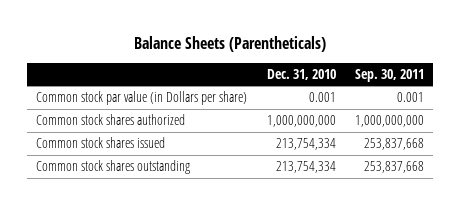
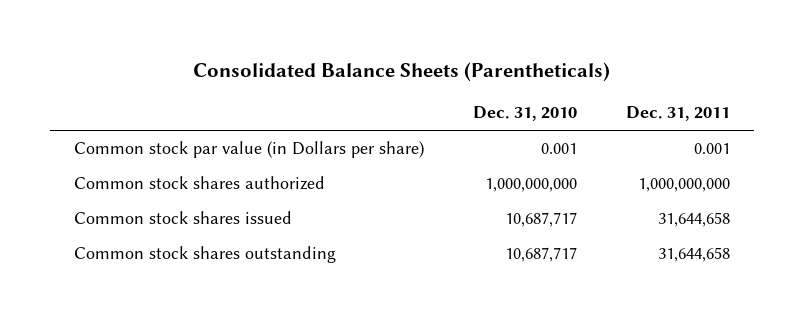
[134,35,327,52] Balance Sheets (Parentheticals) -> [192,62,610,83] Consolidated Balance Sheets (Parentheticals)
[354,69,424,83] Sep. 30, 2011 -> none
none -> [625,106,730,122] Dec. 31, 2011
[275,138,336,151] 213,754,334 -> [504,212,577,228] 10,687,717
[275,161,336,174] 213,754,334 -> [504,247,577,263] 10,687,717

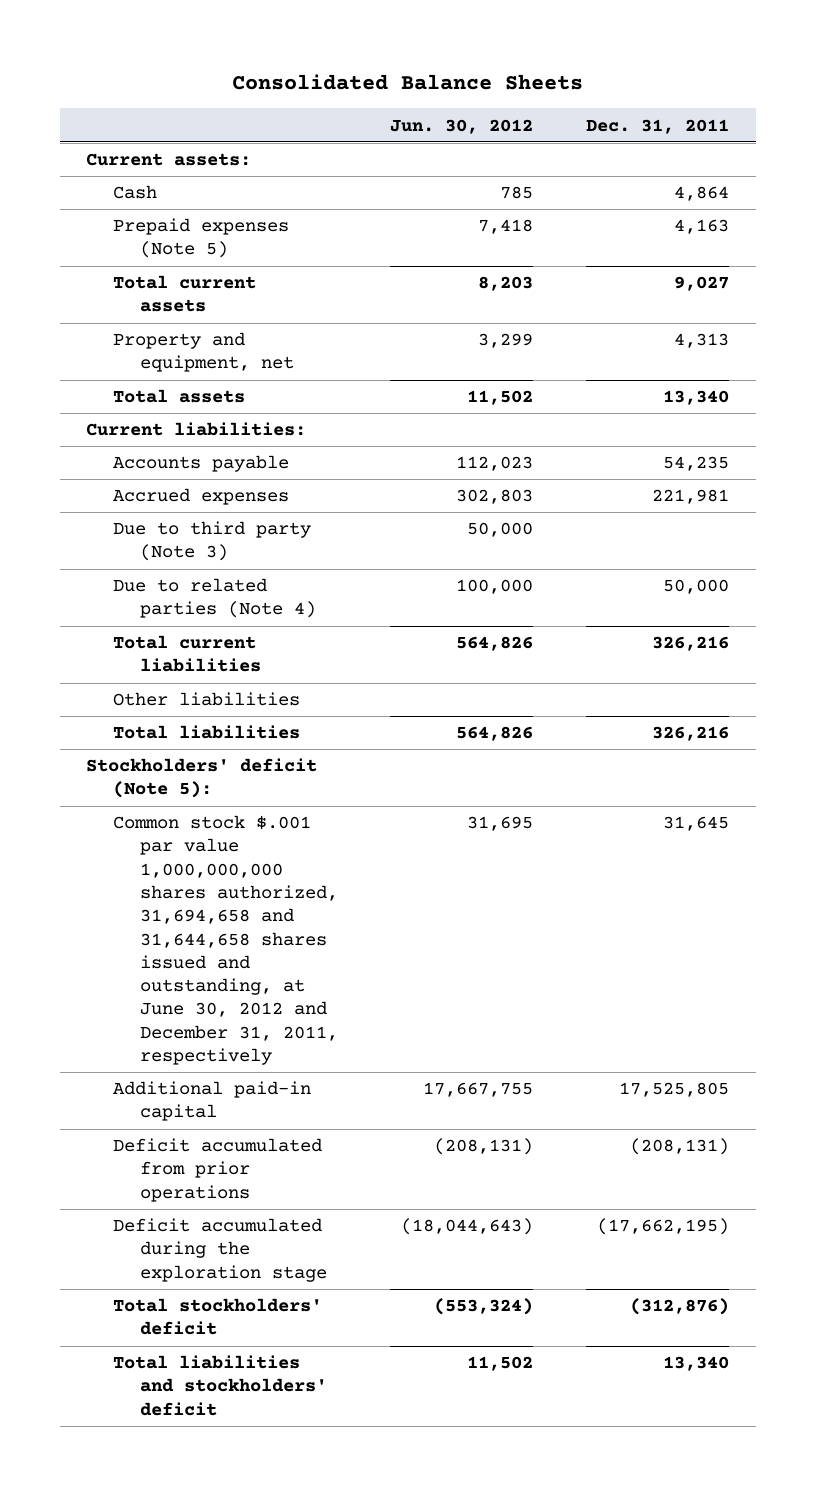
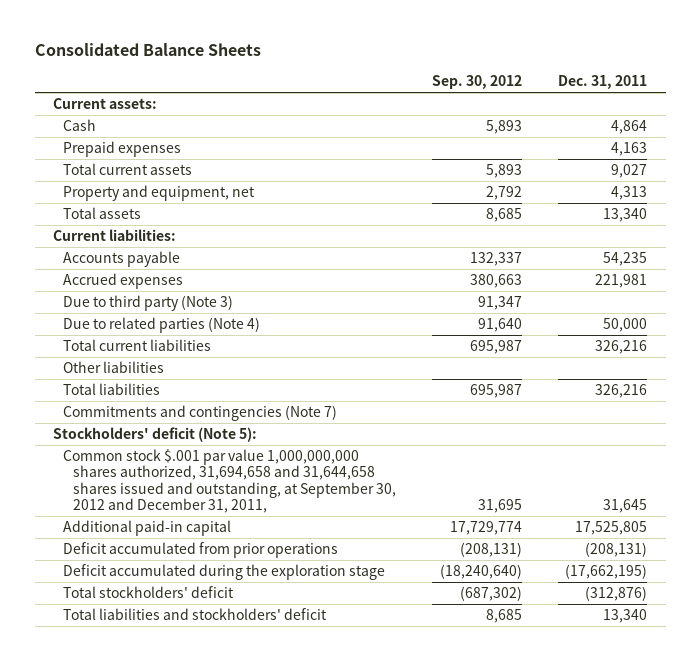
[390,118,534,134] Jun. 30, 2012 -> none
none -> [432,75,523,90] Sep. 30, 2012
[112,218,289,259] Prepaid expenses (Note 5) -> [62,141,181,158] Prepaid expenses
none -> [62,405,337,422] Commitments and contingencies (Note 7)
[112,815,338,1066] Common stock $.001 par value 1,000,000,000 shares authorized, 31,694,658 and 31,644,658 shares issued and outstanding, at June 30, 2012 and December 31, 2011, respectively -> [62,449,397,514] Common stock $.001 par value 1,000,000,000 shares authorized, 31,694,658 and 31,644,658 shares issued and outstanding, at September 30, 2012 and December 31, 2011,

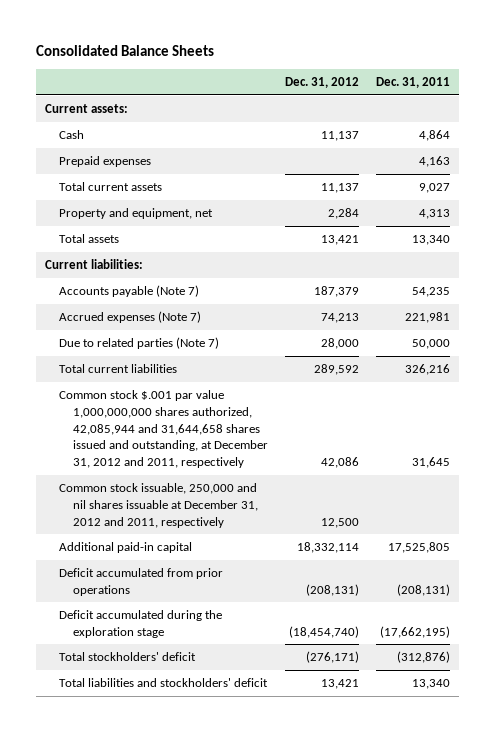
[432,75,523,90] Sep. 30, 2012 -> none
none -> [284,77,359,89] Dec. 31, 2012
[62,295,233,312] Due to third party (Note 3) -> none
[62,251,180,268] Accounts payable -> [58,285,199,298] Accounts payable (Note 7)
[62,273,183,290] Accrued expenses -> [58,311,201,324] Accrued expenses (Note 7)
[62,317,260,334] Due to related parties (Note 4) -> [58,337,219,350] Due to related parties (Note 7)
[62,361,164,374] Other liabilities -> none
[62,383,160,396] Total liabilities -> none
[62,405,337,422] Commitments and contingencies (Note 7) -> none
[52,427,257,443] Stockholders' deficit (Note 5): -> none
[62,449,397,514] Common stock $.001 par value 1,000,000,000 shares authorized, 31,694,658 and 31,644,658 shares issued and outstanding, at September 30, 2012 and December 31, 2011, -> [58,390,268,469] Common stock $.001 par value 1,000,000,000 shares authorized, 42,085,944 and 31,644,658 shares issued and outstanding, at December 31, 2012 and 2011, respectively
none -> [58,483,258,528] Common stock issuable, 250,000 and nil shares issuable at December 31, 2012 and 2011, respectively

